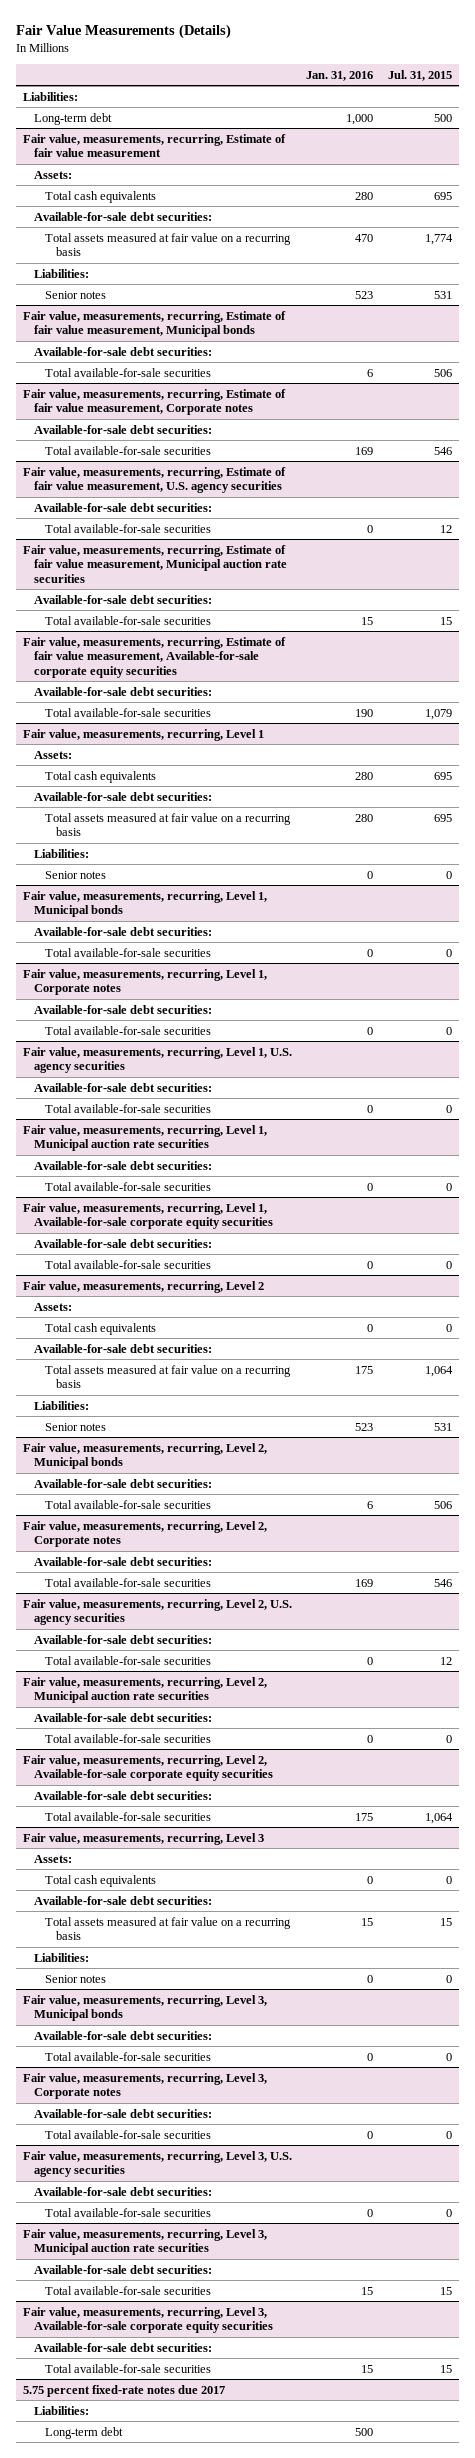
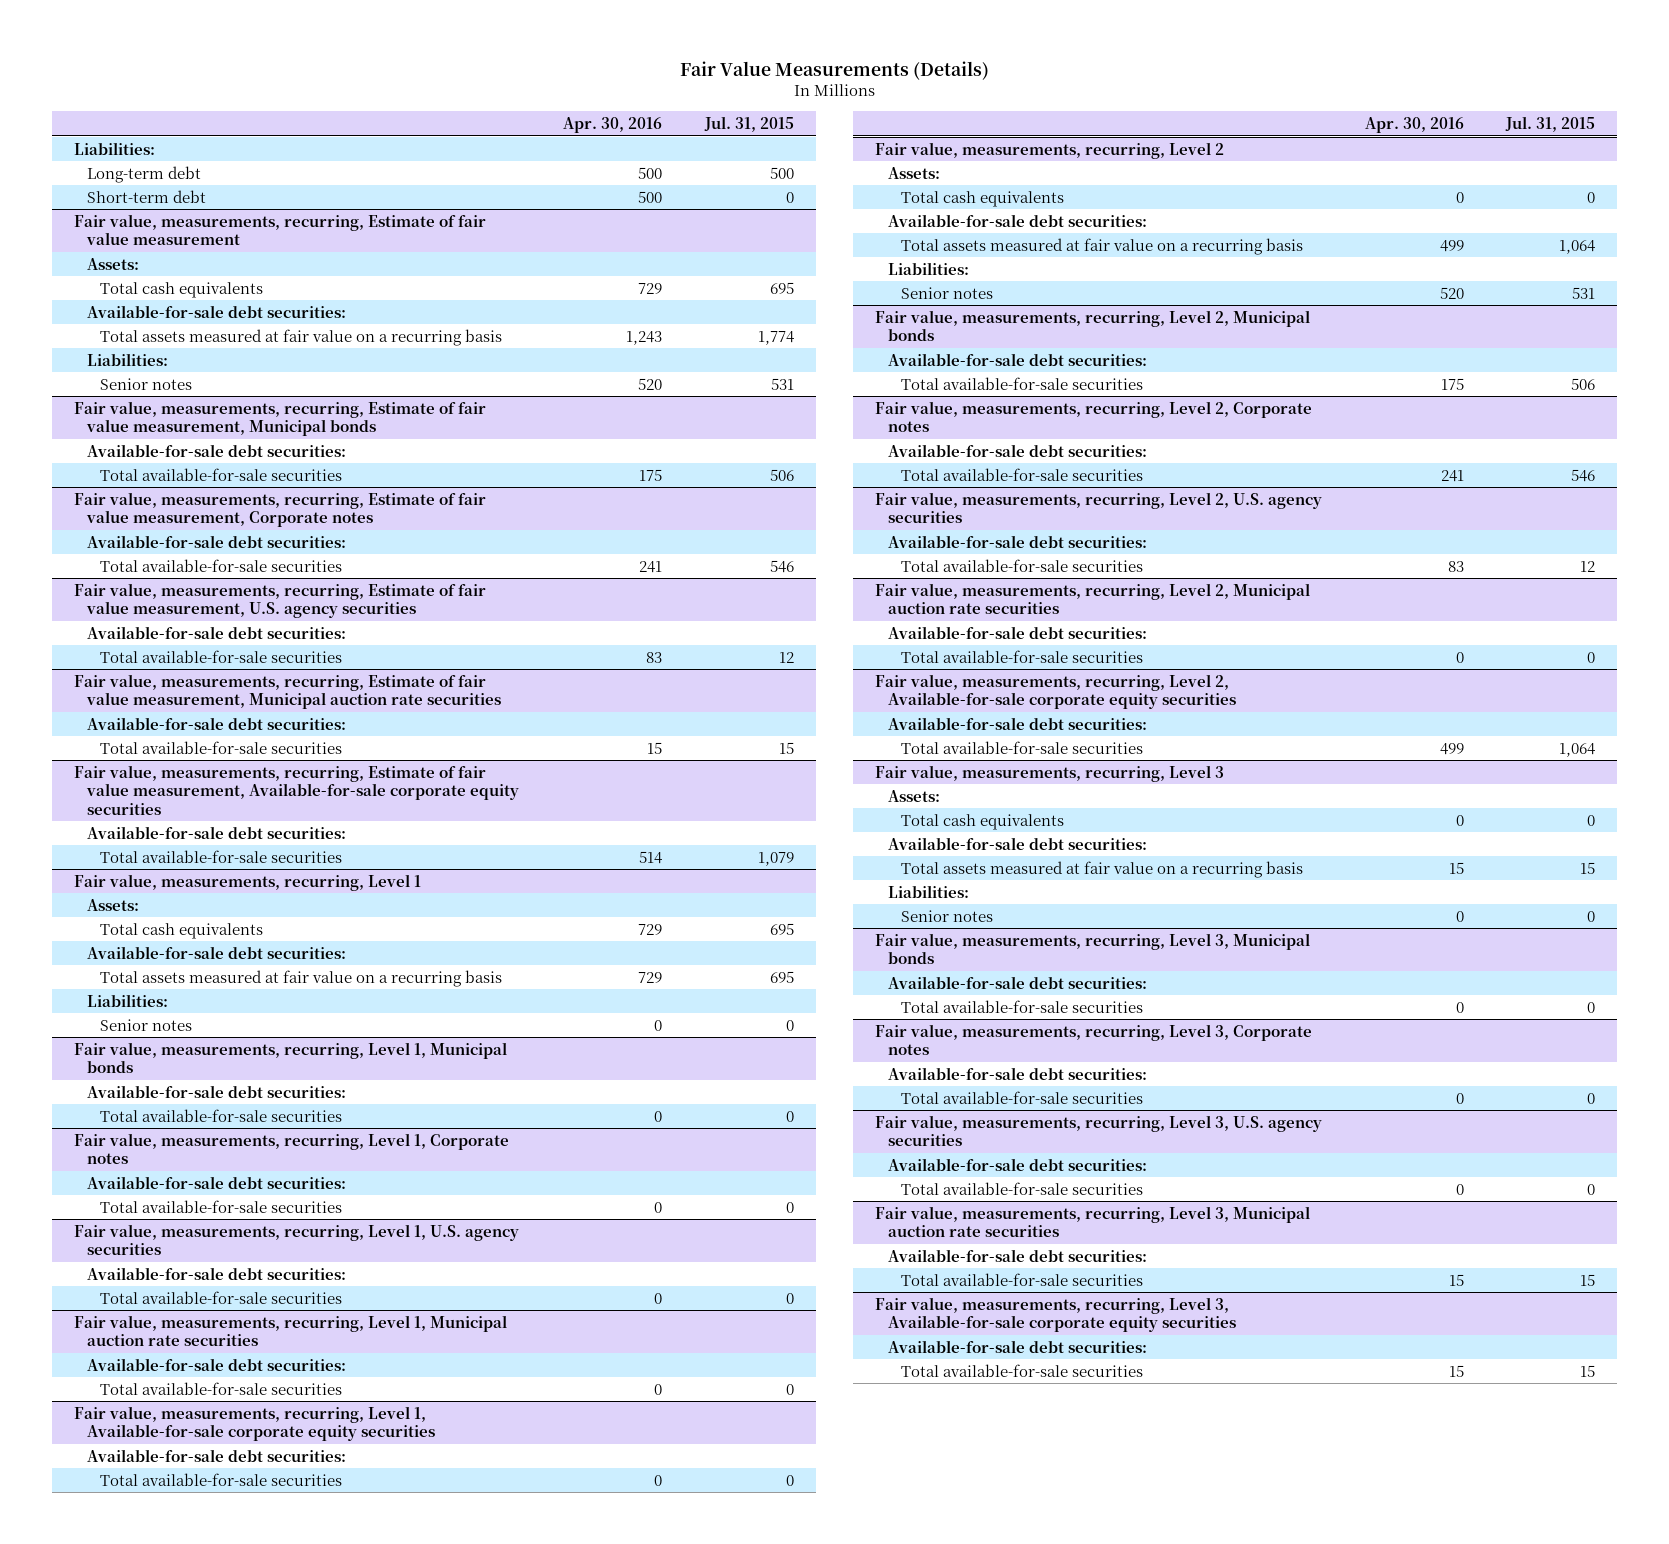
[306,71,374,82] Jan. 31, 2016 -> none
none -> [563,117,663,134] Apr. 30, 2016
none -> [86,189,206,203] Short-term debt
[23,2384,226,2397] 5.75 percent fixed-rate notes due 2017 -> none
[34,2405,90,2415] Liabilities: -> none
[45,2426,124,2439] Long-term debt -> none

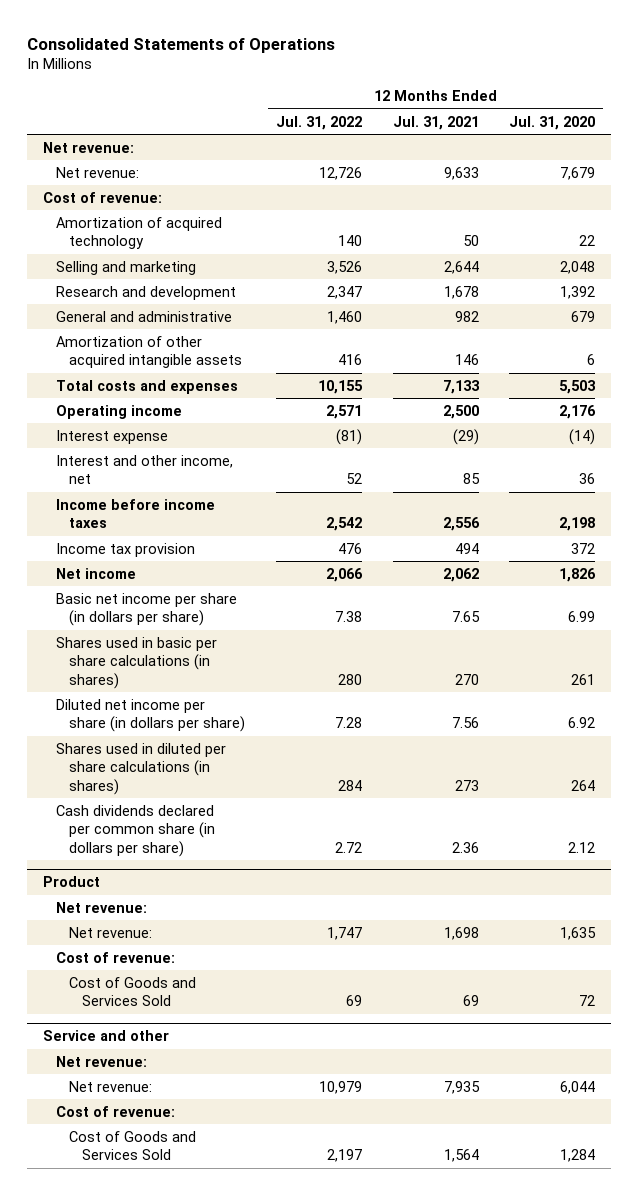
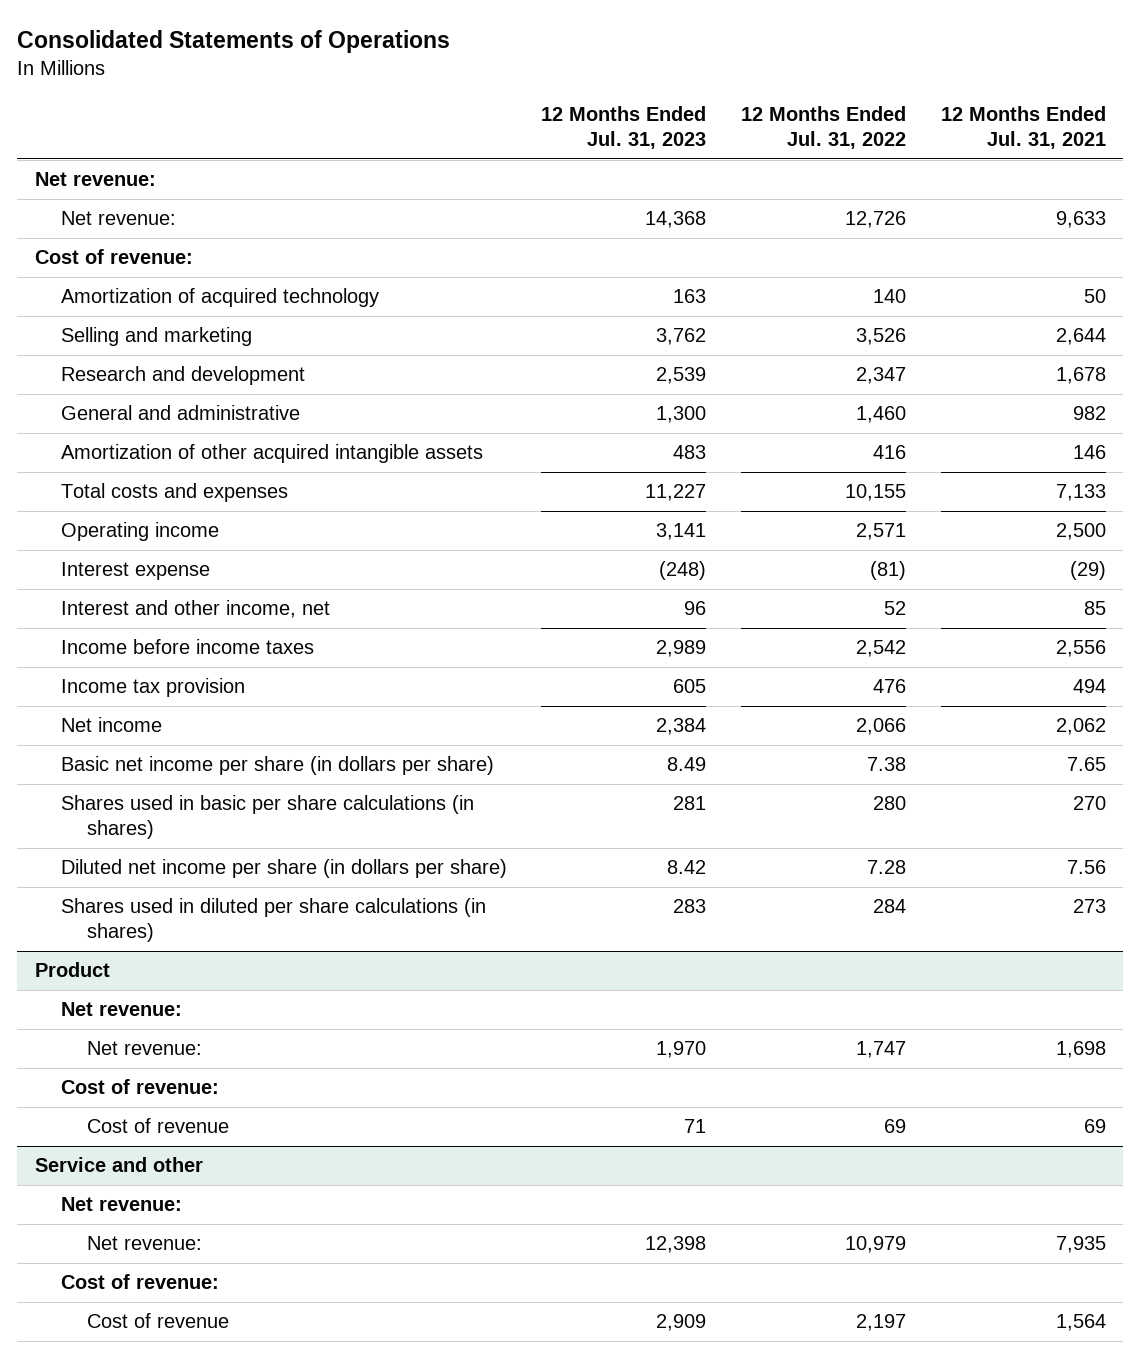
[509,115,596,130] Jul. 31, 2020 -> none
none -> [541,105,707,150] 12 Months Ended Jul. 31, 2023
[55,804,216,857] Cash dividends declared per common share (in dollars per share) -> none
[69,976,197,1007] Cost of Goods and Services Sold -> [86,1118,229,1134] Cost of revenue
[69,1130,197,1161] Cost of Goods and Services Sold -> [86,1313,229,1329] Cost of revenue

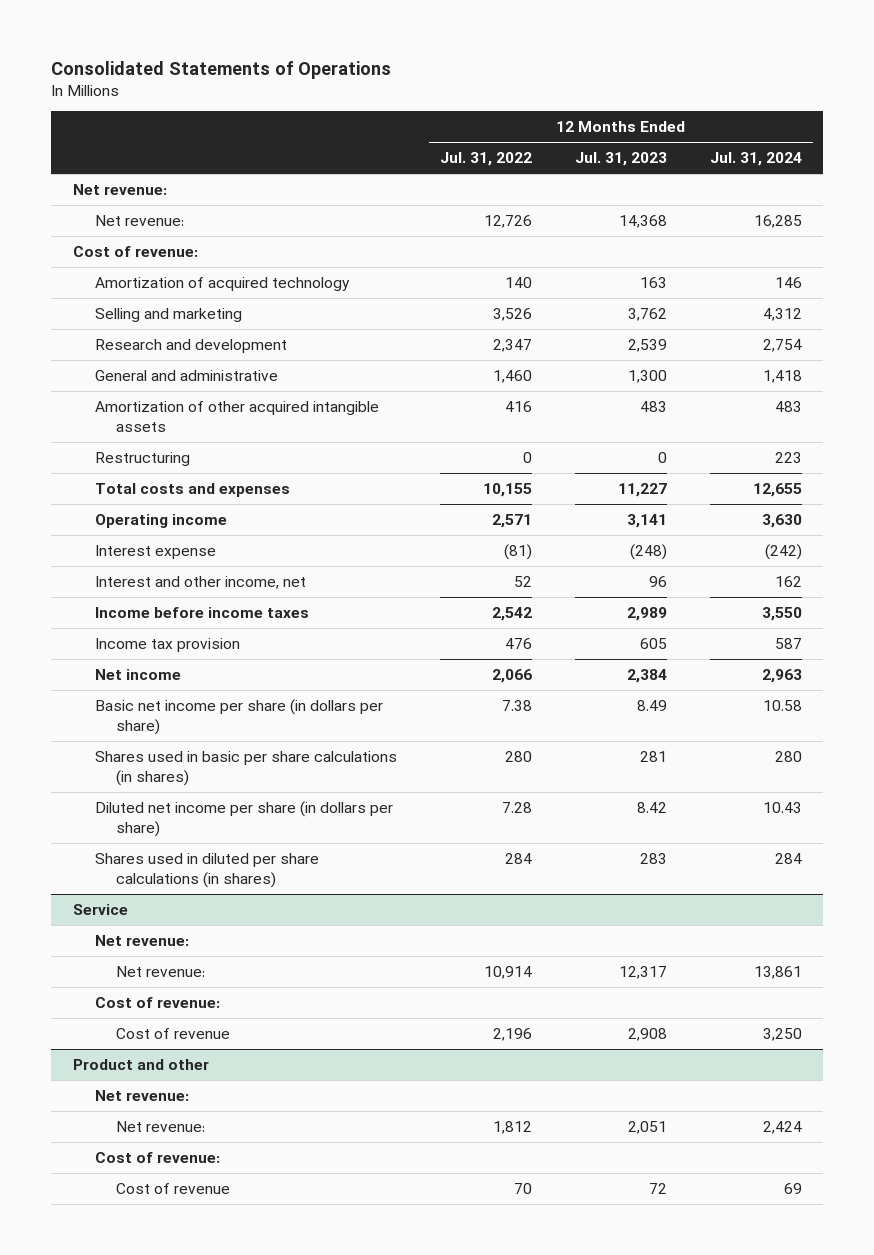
[940,105,1106,150] 12 Months Ended Jul. 31, 2021 -> none
none -> [709,152,802,167] Jul. 31, 2024
none -> [94,451,190,466] Restructuring
[34,962,110,978] Product -> [72,903,128,915] Service
[656,1041,707,1059] 1,970 -> [618,965,667,979] 12,317
[856,1041,907,1059] 1,747 -> [483,965,532,979] 10,914
[684,1119,707,1134] 71 -> [627,1027,667,1041] 2,908
[884,1119,907,1134] 69 -> [492,1027,532,1041] 2,196
[34,1157,203,1173] Service and other -> [72,1058,209,1070] Product and other
[645,1236,707,1254] 12,398 -> [627,1120,667,1134] 2,051
[845,1236,907,1254] 10,979 -> [492,1120,532,1134] 1,812
[656,1314,707,1332] 2,909 -> [648,1182,667,1194] 72
[856,1314,907,1332] 2,197 -> [513,1182,532,1194] 70

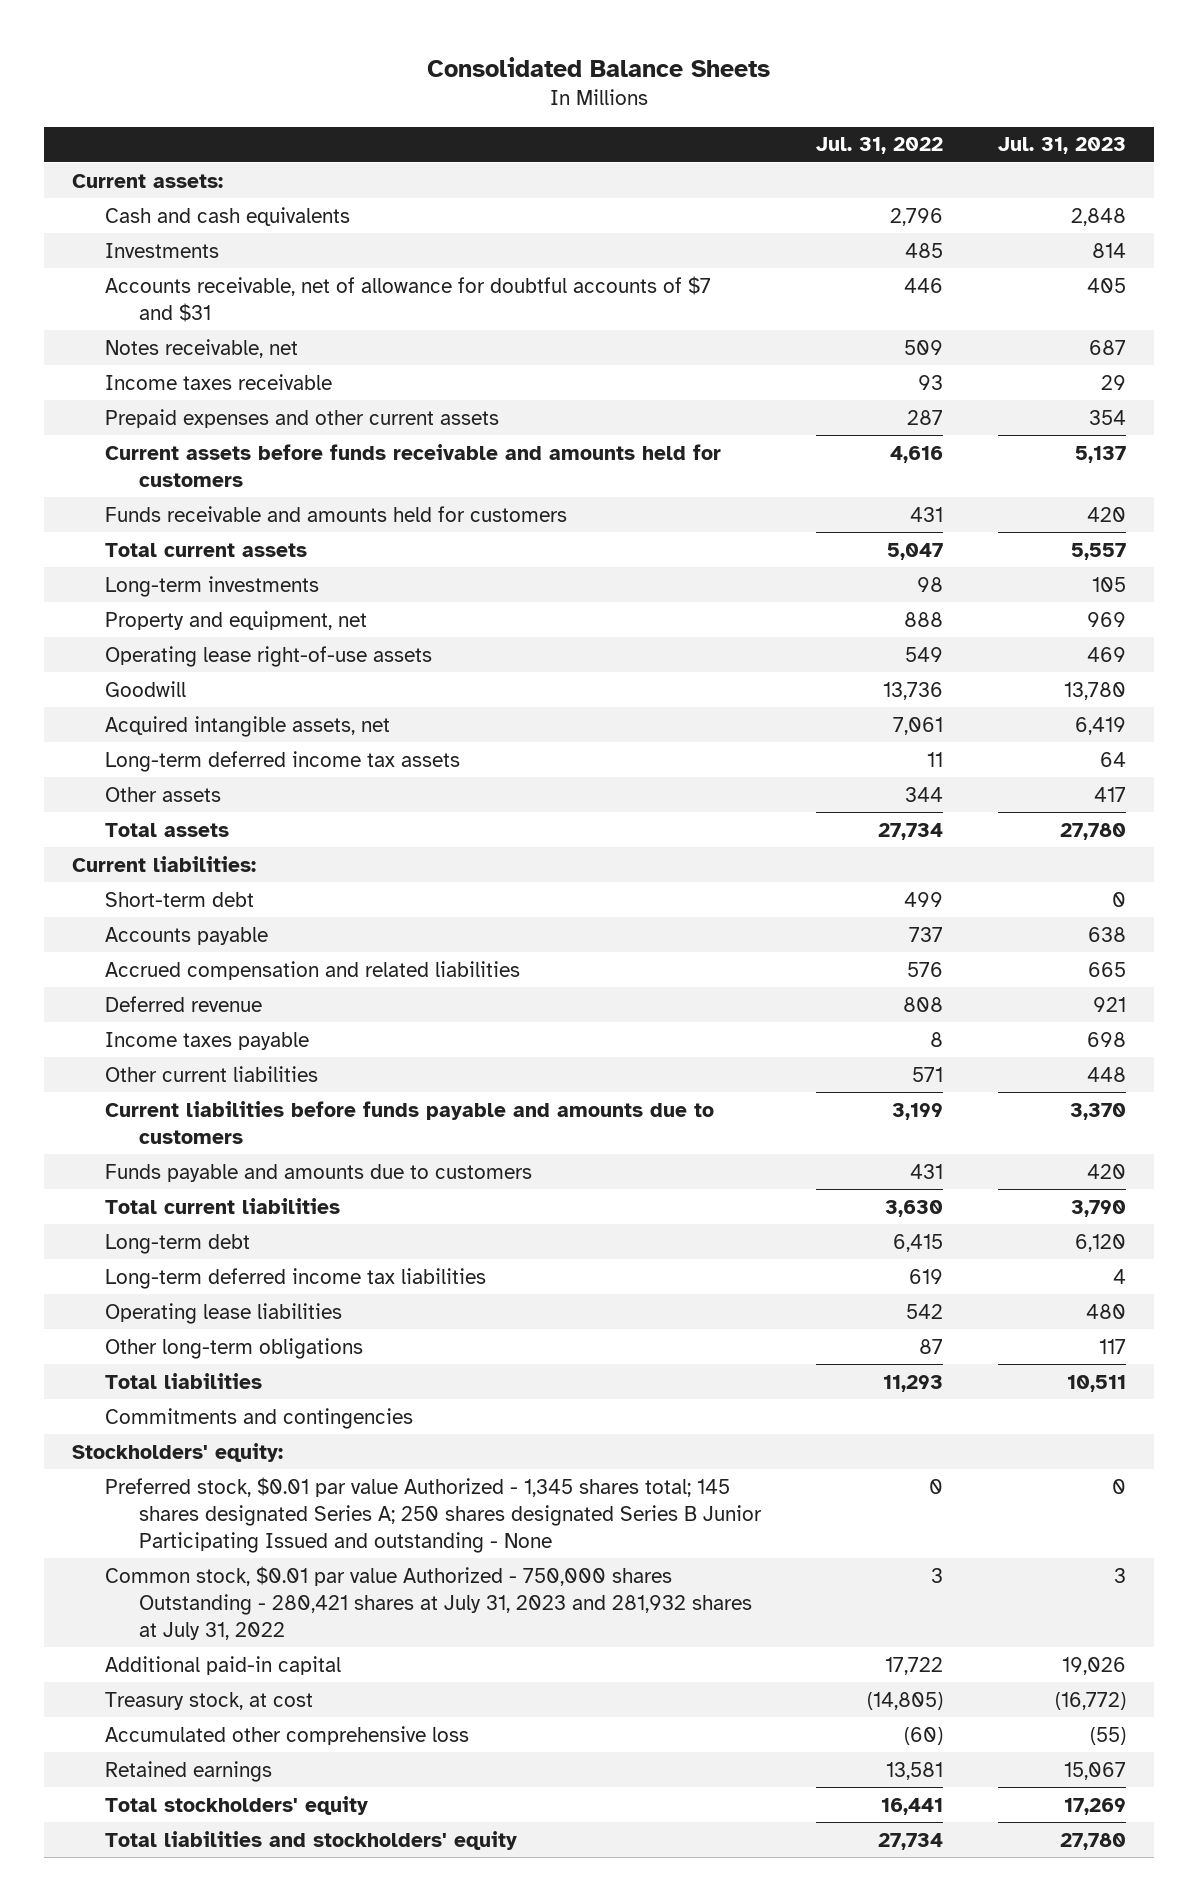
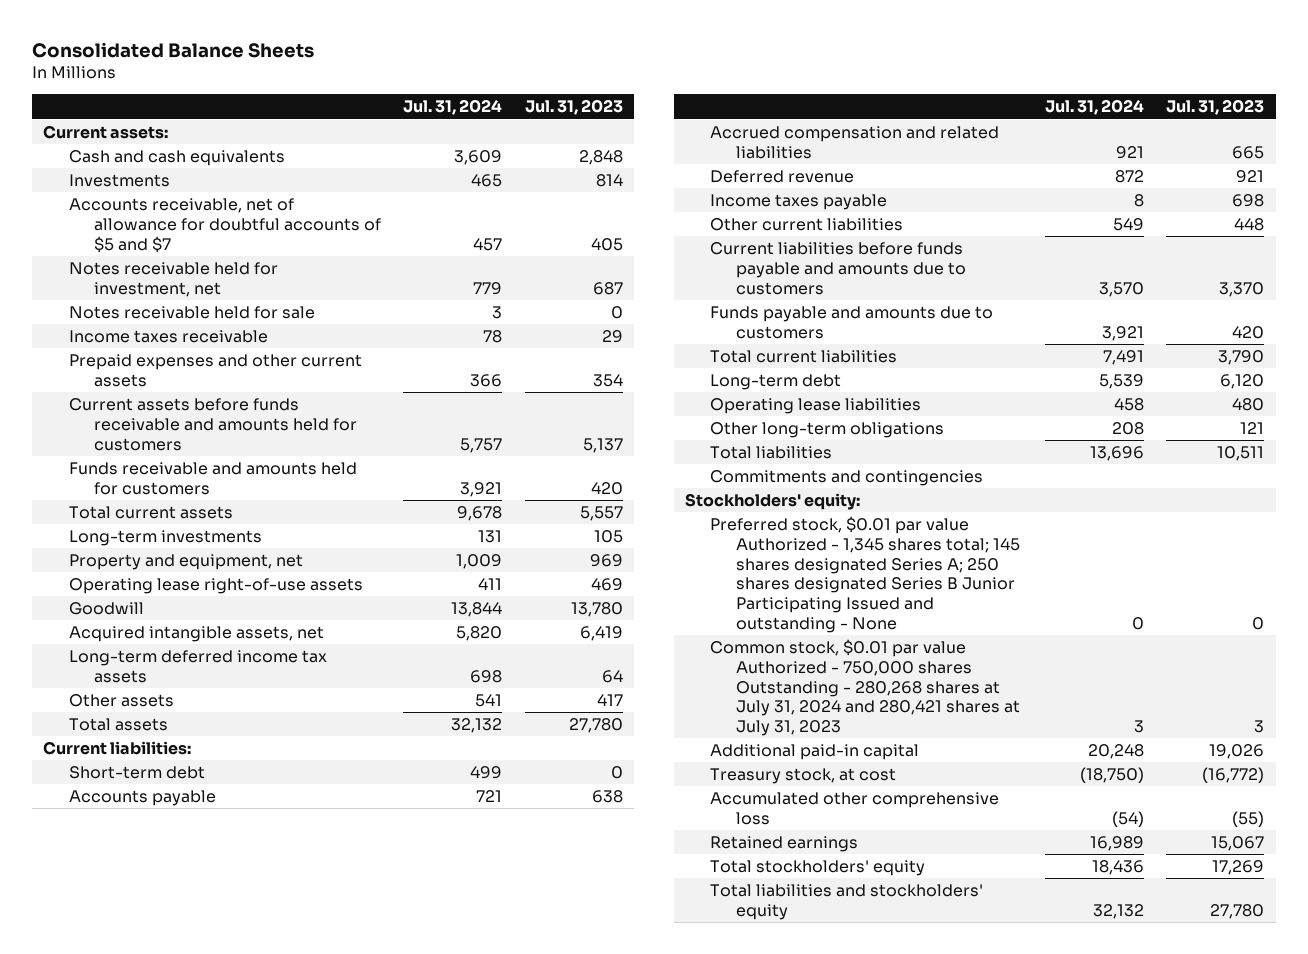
[815,137,943,155] Jul. 31, 2022 -> none
none -> [403,99,503,116] Jul. 31, 2024
[105,275,712,322] Accounts receivable, net of allowance for doubtful accounts of $7 and $31 -> [68,197,382,253] Accounts receivable, net of allowance for doubtful accounts of $5 and $7
[105,338,299,358] Notes receivable, net -> [68,261,278,297] Notes receivable held for investment, net
none -> [68,305,315,319] Notes receivable held for sale
[105,1267,487,1289] Long-term deferred income tax liabilities -> none
[1099,1338,1127,1354] 117 -> [1240,421,1265,434] 121
[105,1565,752,1640] Common stock, $0.01 par value Authorized - 750,000 shares Outstanding - 280,421 shares at July 31, 2023 and 281,932 shares at July 31, 2022 -> [710,638,1021,737] Common stock, $0.01 par value Authorized - 750,000 shares Outstanding - 280,268 shares at July 31, 2024 and 280,421 shares at July 31, 2023

